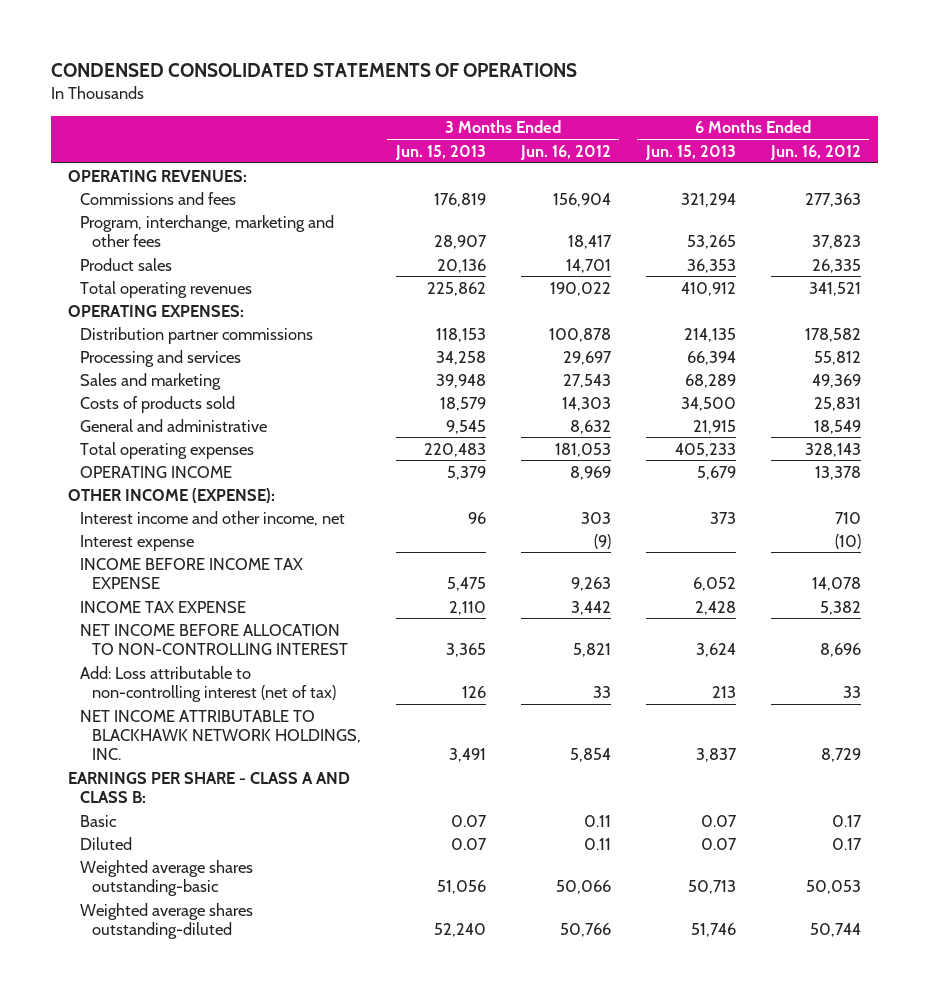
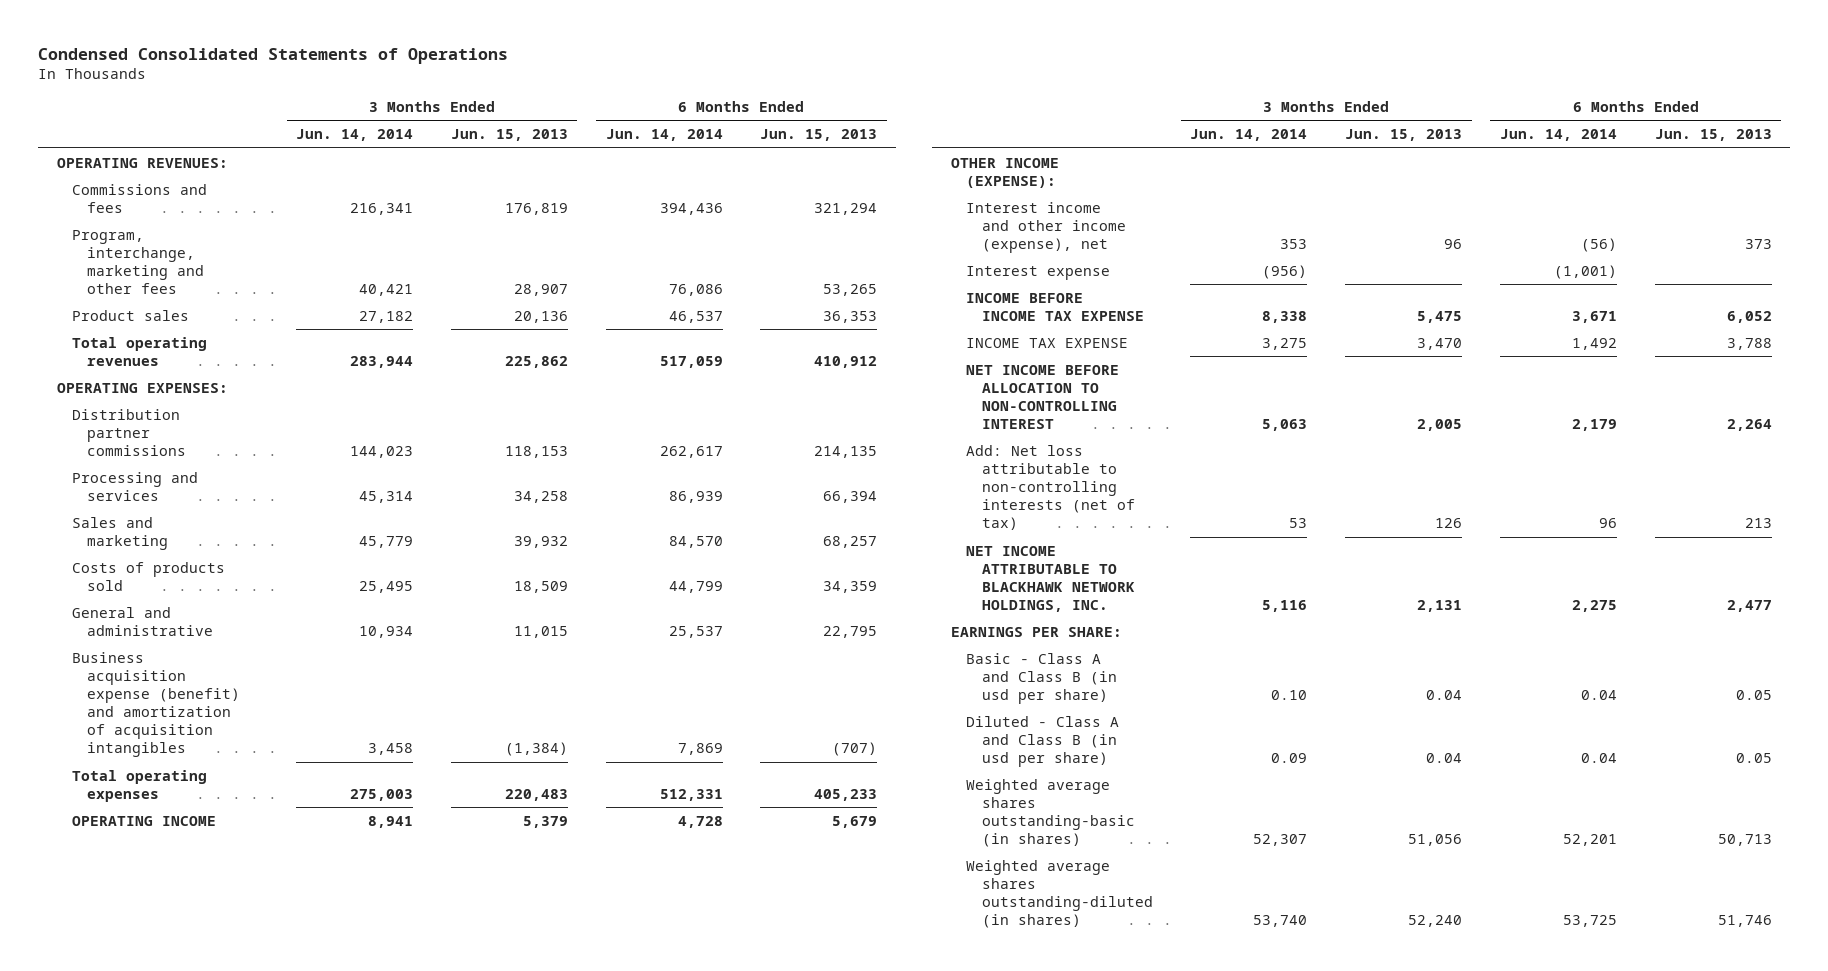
[50,62,577,77] CONDENSED CONSOLIDATED STATEMENTS OF OPERATIONS -> [37,47,508,64] Condensed Consolidated Statements of Operations
[519,144,611,160] Jun. 16, 2012 -> none
[769,144,861,160] Jun. 16, 2012 -> none
none -> [296,129,414,142] Jun. 14, 2014
none -> [605,129,723,142] Jun. 14, 2014
[435,373,486,388] 39,948 -> [513,535,568,548] 39,932
[684,373,736,388] 68,289 -> [823,535,878,548] 68,257
[439,396,486,411] 18,579 -> [513,580,568,593] 18,509
[680,396,736,411] 34,500 -> [823,580,878,593] 34,359
[445,419,486,434] 9,545 -> [513,625,568,638] 11,015
[692,419,736,434] 21,915 -> [823,625,878,638] 22,795
none -> [72,651,241,758] Business acquisition expense (benefit) and amortization of acquisition intangibles
[79,510,345,526] Interest income and other income, net -> [966,201,1126,253] Interest income and other income (expense), net
[79,814,117,827] Basic -> none
[79,836,132,850] Diluted -> none
[448,600,486,615] 2,110 -> [1417,337,1463,350] 3,470
[694,600,736,615] 2,428 -> [1726,337,1772,350] 3,788
[445,642,486,657] 3,365 -> [1417,419,1463,432] 2,005
[695,642,736,657] 3,624 -> [1726,419,1772,432] 2,264
[79,665,336,702] Add: Loss attributable to non-controlling interest (net of tax) -> [966,444,1135,531] Add: Net loss attributable to non-controlling interests (net of tax)
[448,748,486,763] 3,491 -> [1417,600,1463,613] 2,131
[695,748,737,763] 3,837 -> [1726,600,1772,613] 2,477
[68,771,351,803] EARNINGS PER SHARE - CLASS A AND CLASS B: -> [950,626,1122,637] EARNINGS PER SHARE:
none -> [966,652,1117,704] Basic - Class A and Class B (in usd per share)
none -> [966,715,1120,767] Diluted - Class A and Class B (in usd per share)
[79,859,253,896] Weighted average shares outstanding-basic -> [966,778,1135,848] Weighted average shares outstanding-basic (in shares)
[79,902,253,939] Weighted average shares outstanding-diluted -> [966,859,1153,929] Weighted average shares outstanding-diluted (in shares)

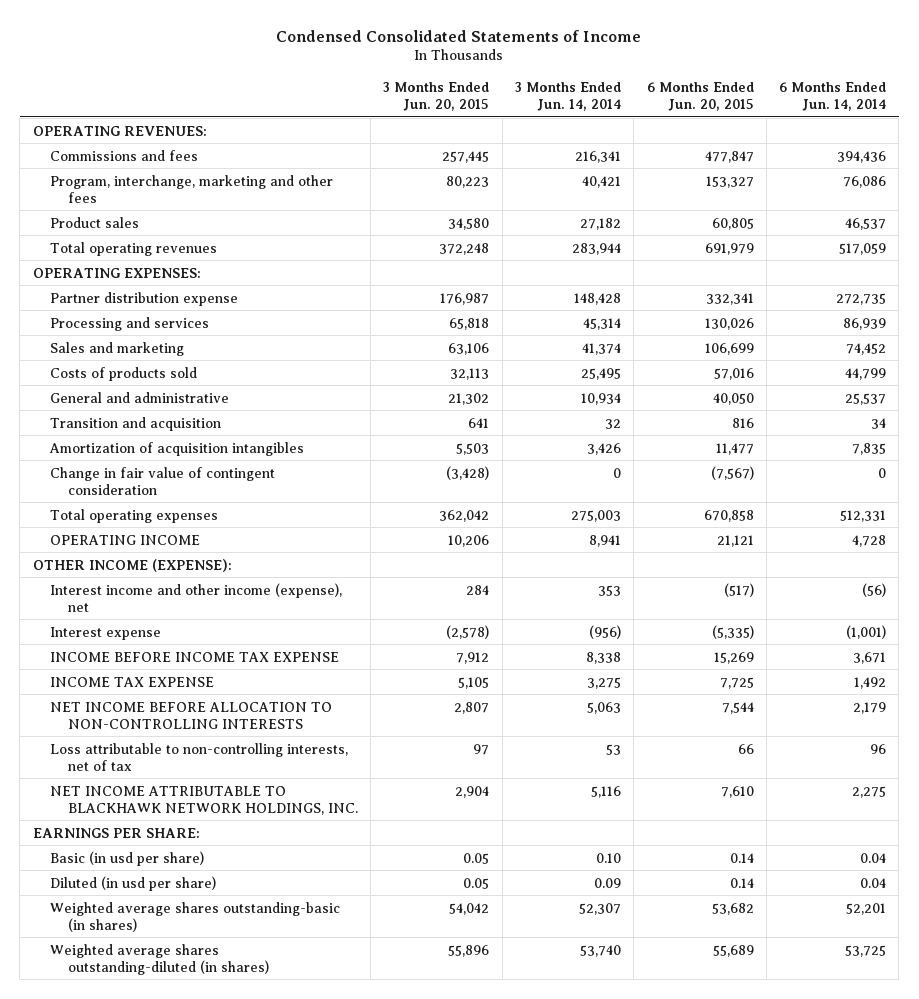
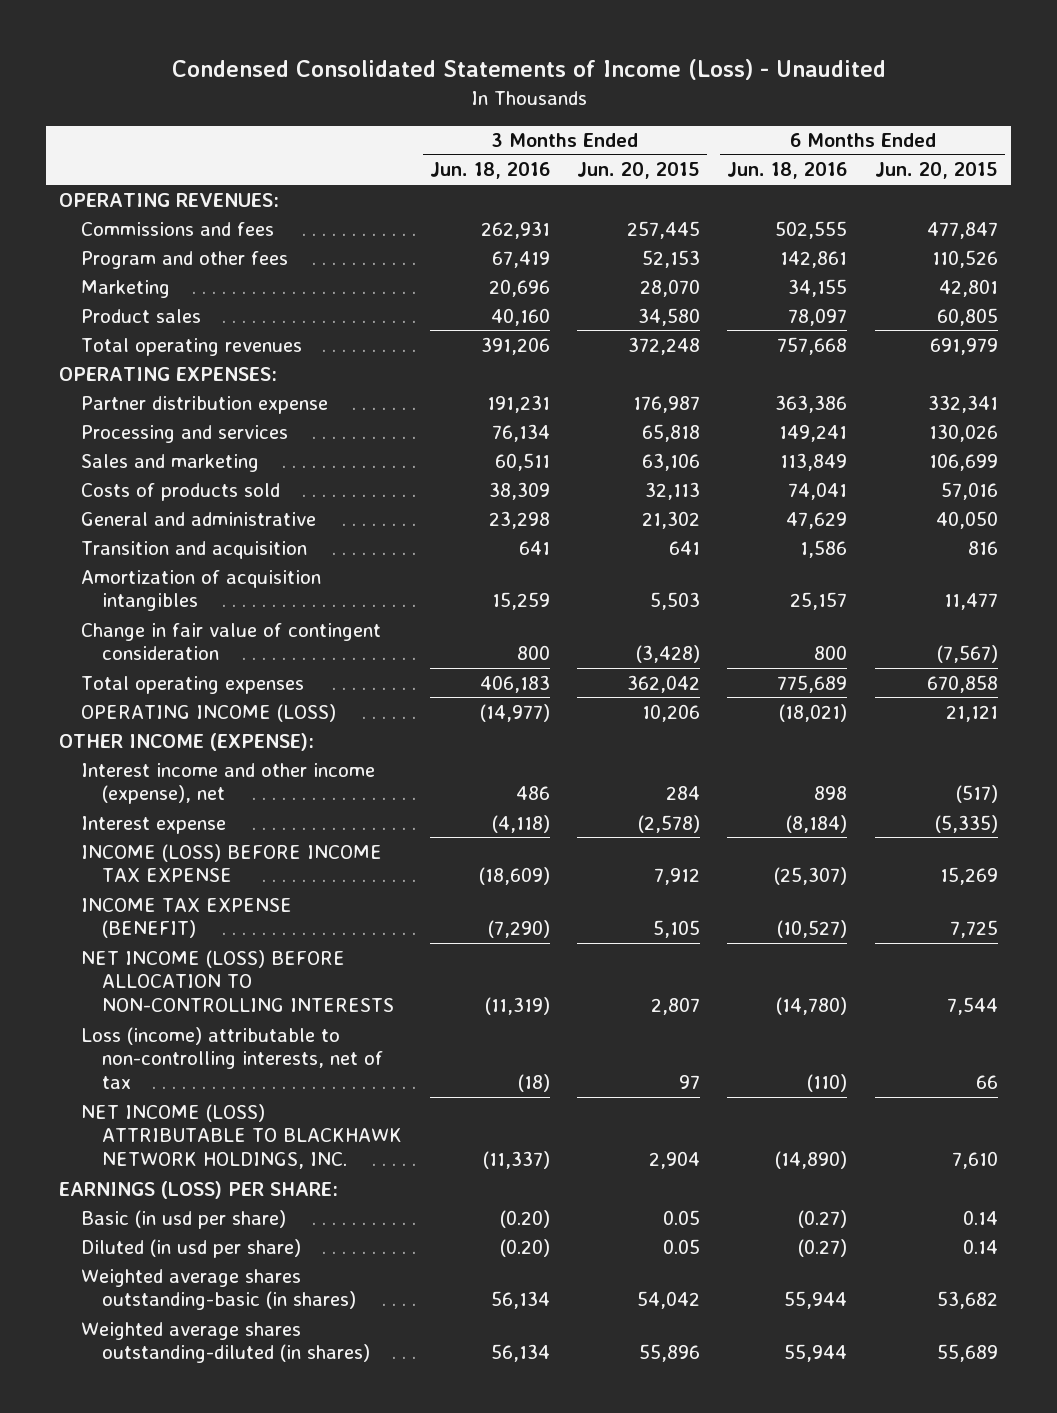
[276,29,642,42] Condensed Consolidated Statements of Income -> [171,59,886,81] Condensed Consolidated Statements of Income (Loss) - Unaudited
[515,82,622,111] 3 Months Ended Jun. 14, 2014 -> none
[779,82,887,111] 6 Months Ended Jun. 14, 2014 -> none
none -> [429,162,550,180] Jun. 18, 2016
none -> [727,162,848,180] Jun. 18, 2016
[50,174,334,203] Program, interchange, marketing and other fees -> [80,250,288,269] Program and other fees
[446,175,490,188] 80,223 -> [641,249,700,268] 52,153
[705,175,754,188] 153,327 -> [931,249,998,268] 110,526
none -> [80,279,170,298] Marketing
[50,534,201,545] OPERATING INCOME -> [80,703,336,722] OPERATING INCOME (LOSS)
[50,651,340,662] INCOME BEFORE INCOME TAX EXPENSE -> [80,843,382,883] INCOME (LOSS) BEFORE INCOME TAX EXPENSE
[50,676,215,687] INCOME TAX EXPENSE -> [80,897,292,939] INCOME TAX EXPENSE (BENEFIT)
[50,701,333,729] NET INCOME BEFORE ALLOCATION TO NON-CONTROLLING INTERESTS -> [80,949,395,1013] NET INCOME (LOSS) BEFORE ALLOCATION TO NON-CONTROLLING INTERESTS
[50,742,349,771] Loss attributable to non-controlling interests, net of tax -> [80,1026,384,1090] Loss (income) attributable to non-controlling interests, net of tax
[50,785,358,815] NET INCOME ATTRIBUTABLE TO BLACKHAWK NETWORK HOLDINGS, INC. -> [80,1103,403,1170] NET INCOME (LOSS) ATTRIBUTABLE TO BLACKHAWK NETWORK HOLDINGS, INC.
[32,827,200,838] EARNINGS PER SHARE: -> [59,1180,339,1199] EARNINGS (LOSS) PER SHARE:

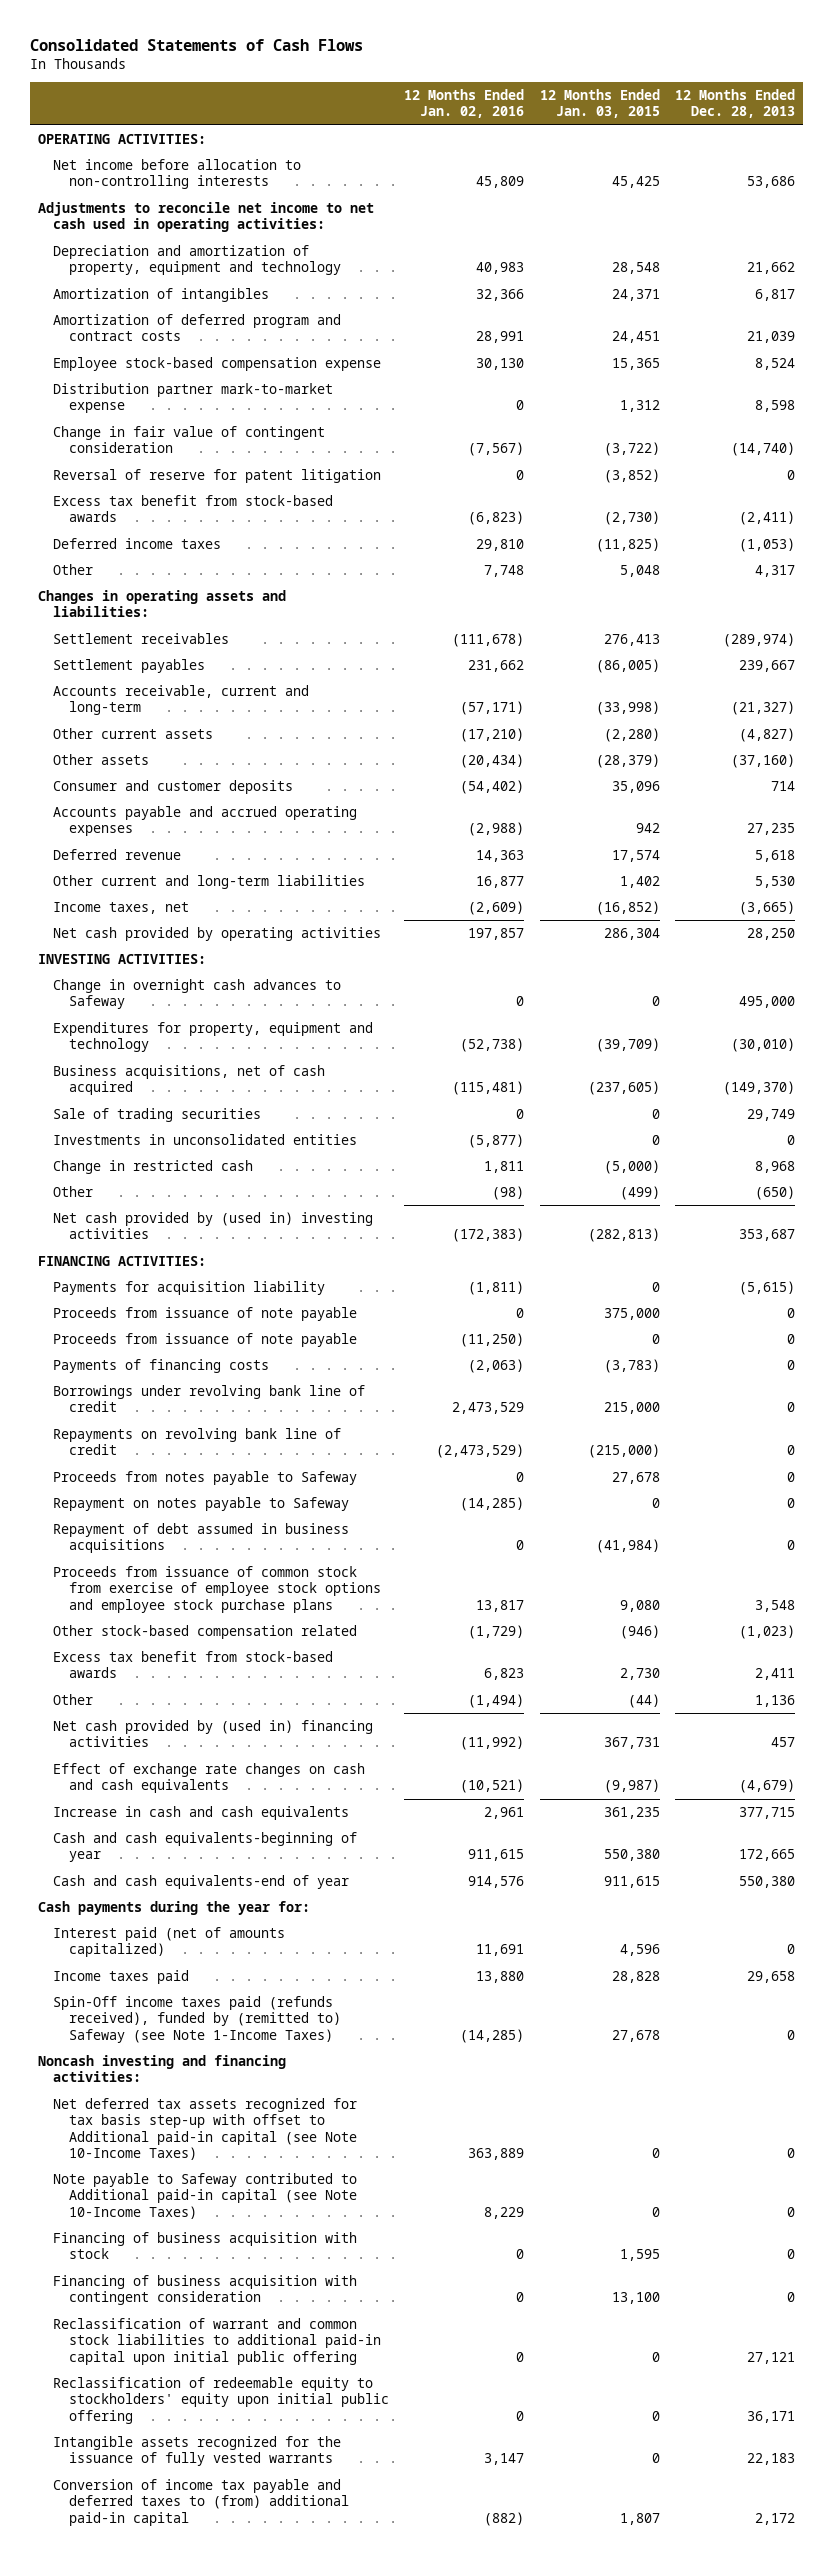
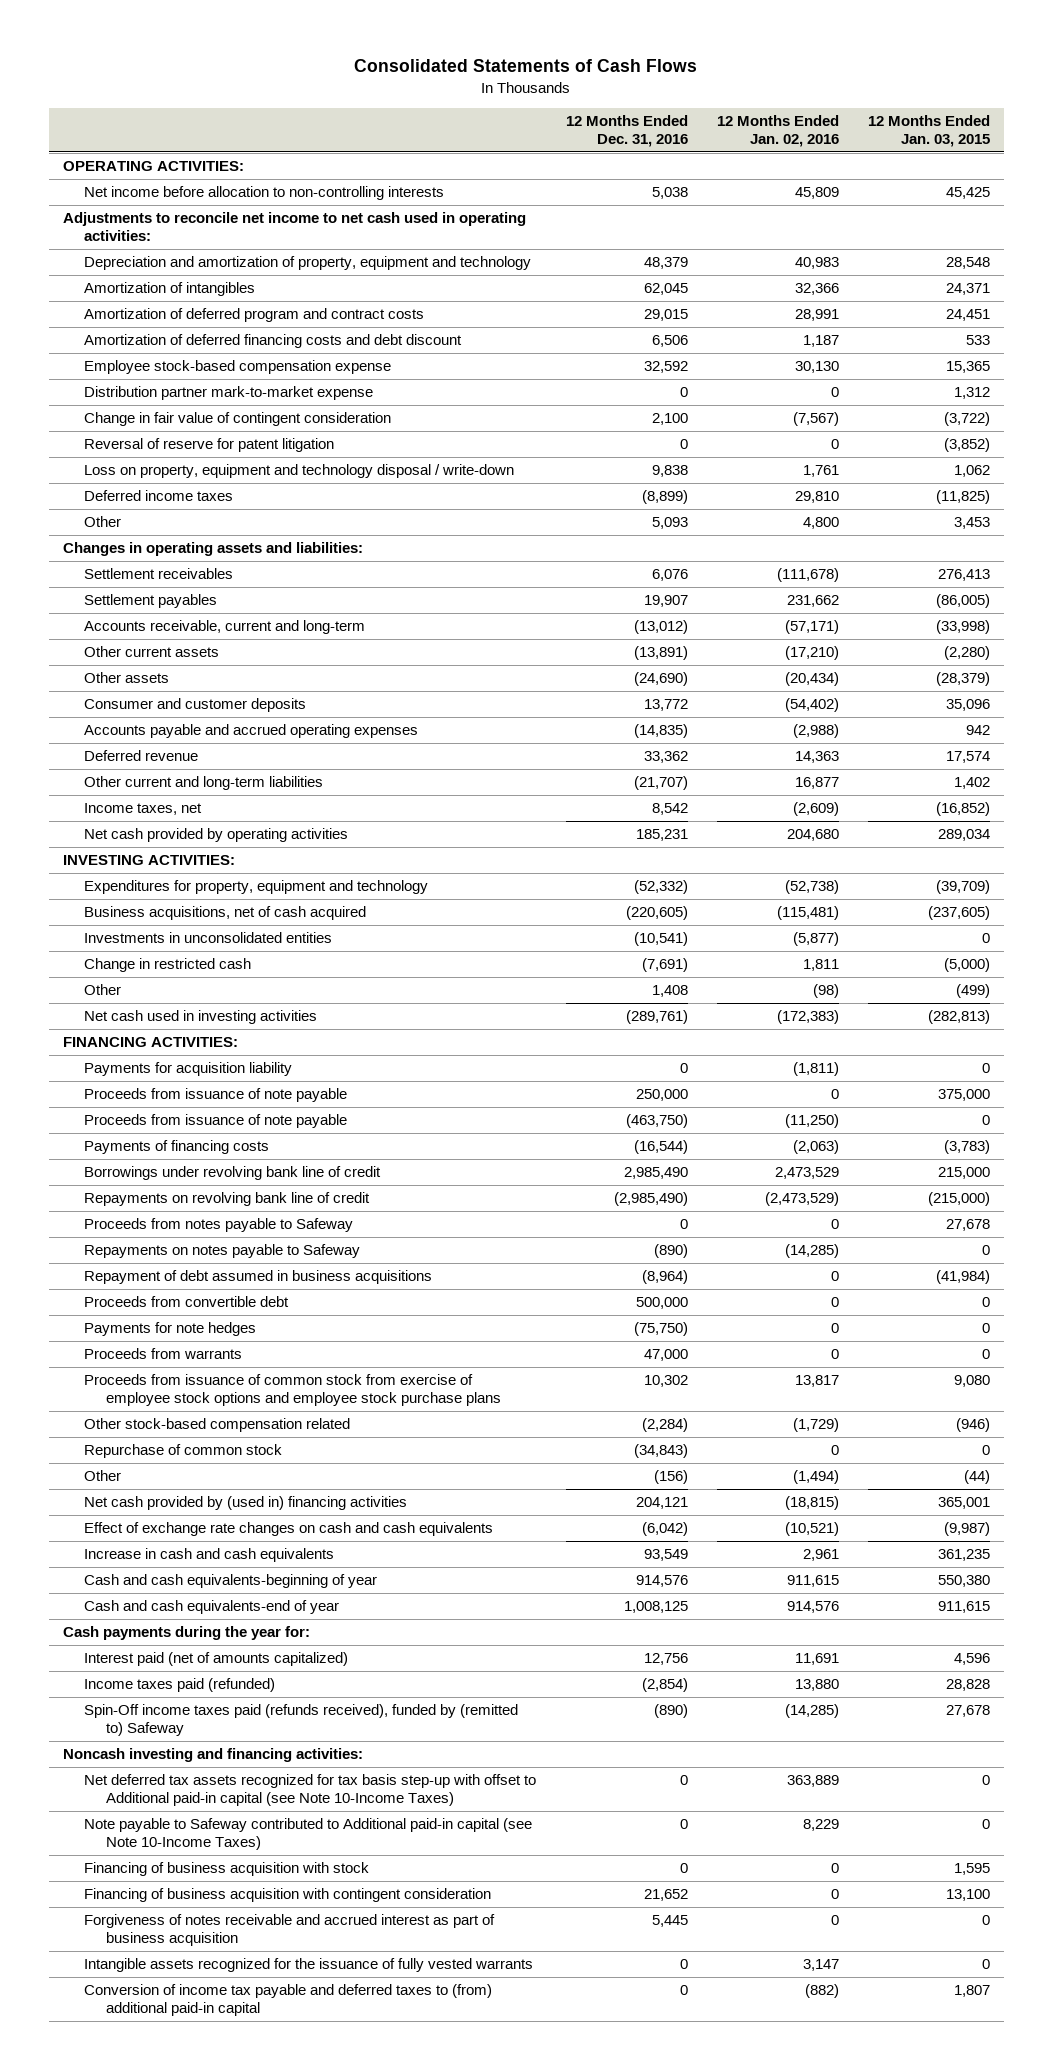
[675,88,796,119] 12 Months Ended Dec. 28, 2013 -> none
none -> [565,115,688,147] 12 Months Ended Dec. 31, 2016
none -> [84,334,463,349] Amortization of deferred financing costs and debt discount
[53,495,334,523] Excess tax benefit from stock-based awards -> none
none -> [84,464,515,479] Loss on property, equipment and technology disposal / write-down
[484,565,525,578] 7,748 -> [802,517,839,530] 4,800
[619,565,660,578] 5,048 -> [953,517,990,530] 3,453
[468,928,525,941] 197,857 -> [786,829,839,842] 204,680
[603,928,660,941] 286,304 -> [937,829,990,842] 289,034
[53,979,342,1010] Change in overnight cash advances to Safeway -> none
[53,1108,262,1123] Sale of trading securities -> none
[53,1212,374,1240] Net cash provided by (used in) investing activities -> [84,1010,318,1025] Net cash used in investing activities
[53,1497,350,1512] Repayment on notes payable to Safeway -> [84,1244,361,1259] Repayments on notes payable to Safeway
none -> [84,1296,290,1308] Proceeds from convertible debt
none -> [84,1322,257,1337] Payments for note hedges
none -> [84,1348,243,1360] Proceeds from warrants
[53,1651,334,1679] Excess tax benefit from stock-based awards -> none
none -> [84,1444,283,1459] Repurchase of common stock
[460,1736,525,1751] (11,992) -> [784,1496,839,1511] (18,815)
[603,1737,660,1750] 367,731 -> [937,1497,990,1510] 365,001
[53,1970,190,1985] Income taxes paid -> [84,1678,276,1693] Income taxes paid (refunded)
[53,1996,341,2043] Spin-Off income taxes paid (refunds received), funded by (remitted to) Safeway (see Note 1-Income Taxes) -> [84,1704,519,1737] Spin-Off income taxes paid (refunds received), funded by (remitted to) Safeway
[53,2318,381,2365] Reclassification of warrant and common stock liabilities to additional paid-in capital upon initial public offering -> none
[53,2377,389,2424] Reclassification of redeemable equity to stockholders' equity upon initial public offering -> none
none -> [84,1914,496,1947] Forgiveness of notes receivable and accrued interest as part of business acquisition

